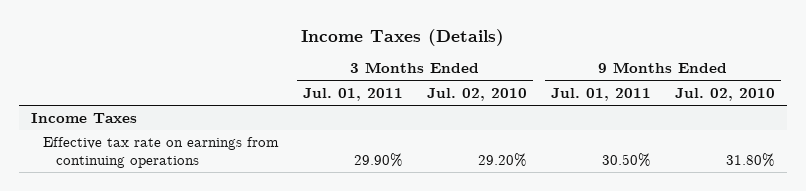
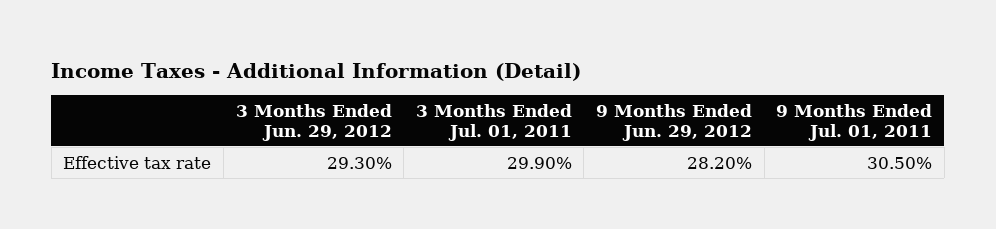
[301,28,505,46] Income Taxes (Details) -> [51,62,582,81] Income Taxes - Additional Information (Detail)
[427,87,528,101] Jul. 02, 2010 -> none
[675,87,776,101] Jul. 02, 2010 -> none
none -> [235,103,392,141] 3 Months Ended Jun. 29, 2012
none -> [596,103,753,141] 9 Months Ended Jun. 29, 2012
[31,113,138,124] Income Taxes -> none
[43,137,280,168] Effective tax rate on earnings from continuing operations -> [63,155,212,169] Effective tax rate

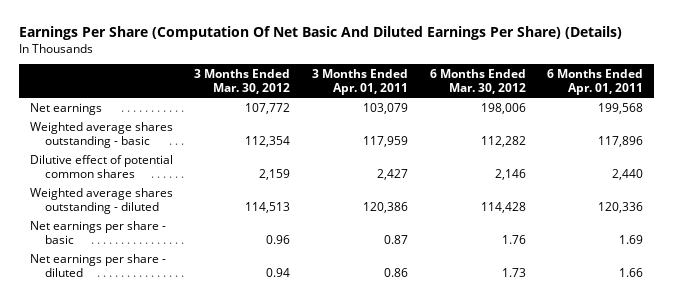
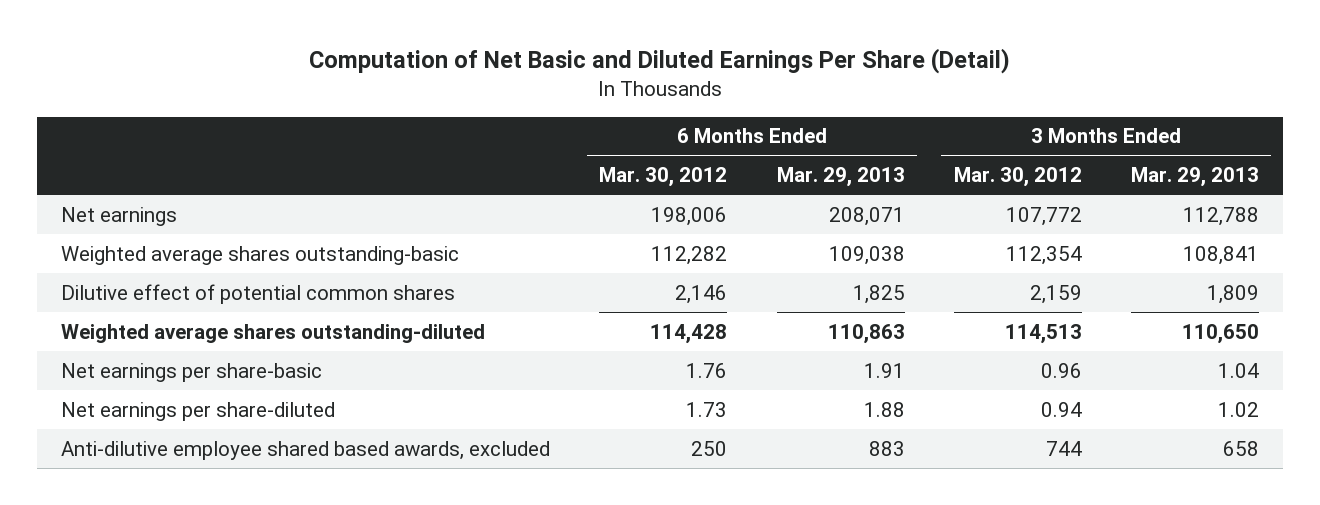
[19,26,623,41] Earnings Per Share (Computation Of Net Basic And Diluted Earnings Per Share) (Details) -> [309,48,1011,75] Computation of Net Basic and Diluted Earnings Per Share (Detail)
[312,68,409,95] 3 Months Ended Apr. 01, 2011 -> none
[547,68,644,95] 6 Months Ended Apr. 01, 2011 -> none
none -> [776,167,905,188] Mar. 29, 2013
none -> [1130,167,1259,188] Mar. 29, 2013
[29,121,173,148] Weighted average shares outstanding - basic -> [61,245,460,265] Weighted average shares outstanding-basic
[29,187,173,214] Weighted average shares outstanding - diluted -> [61,323,486,343] Weighted average shares outstanding-diluted
[29,220,166,244] Net earnings per share - basic -> [61,362,323,382] Net earnings per share-basic
[29,253,166,277] Net earnings per share - diluted -> [61,401,336,421] Net earnings per share-diluted
none -> [61,440,551,460] Anti-dilutive employee shared based awards, excluded

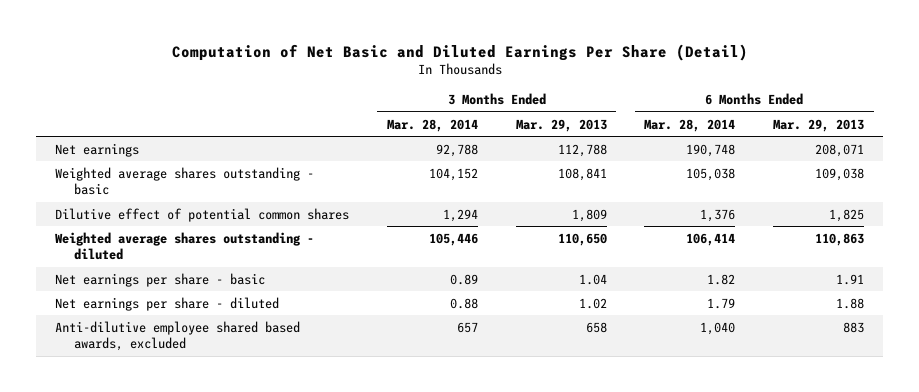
[599,167,728,188] Mar. 30, 2012 -> none
[953,167,1082,188] Mar. 30, 2012 -> none
none -> [386,118,478,132] Mar. 28, 2014
none -> [644,118,736,132] Mar. 28, 2014
[61,245,460,265] Weighted average shares outstanding-basic -> [54,166,314,196] Weighted average shares outstanding - basic
[61,323,486,343] Weighted average shares outstanding-diluted -> [54,231,314,261] Weighted average shares outstanding - diluted
[61,362,323,382] Net earnings per share-basic -> [54,272,265,287] Net earnings per share - basic
[61,401,336,421] Net earnings per share-diluted -> [54,296,279,311] Net earnings per share - diluted

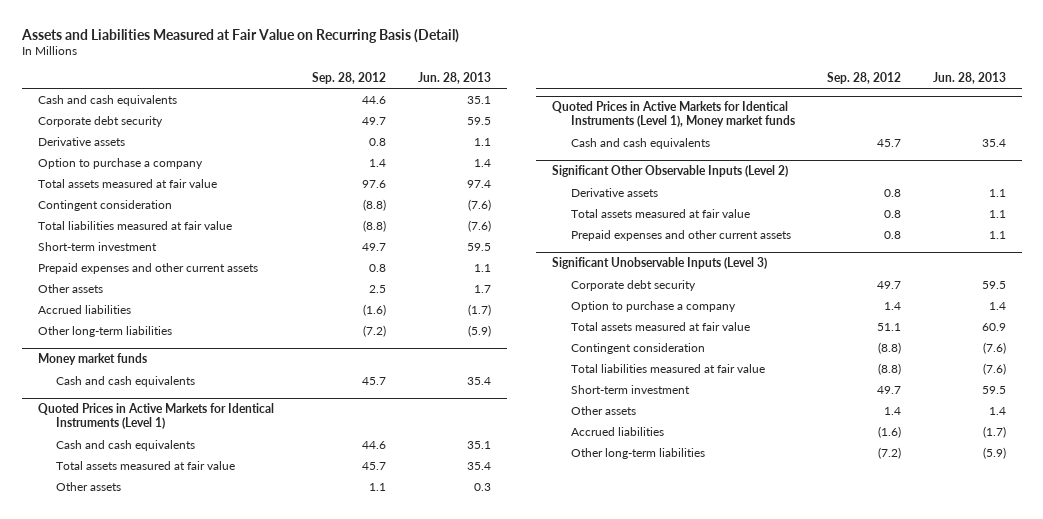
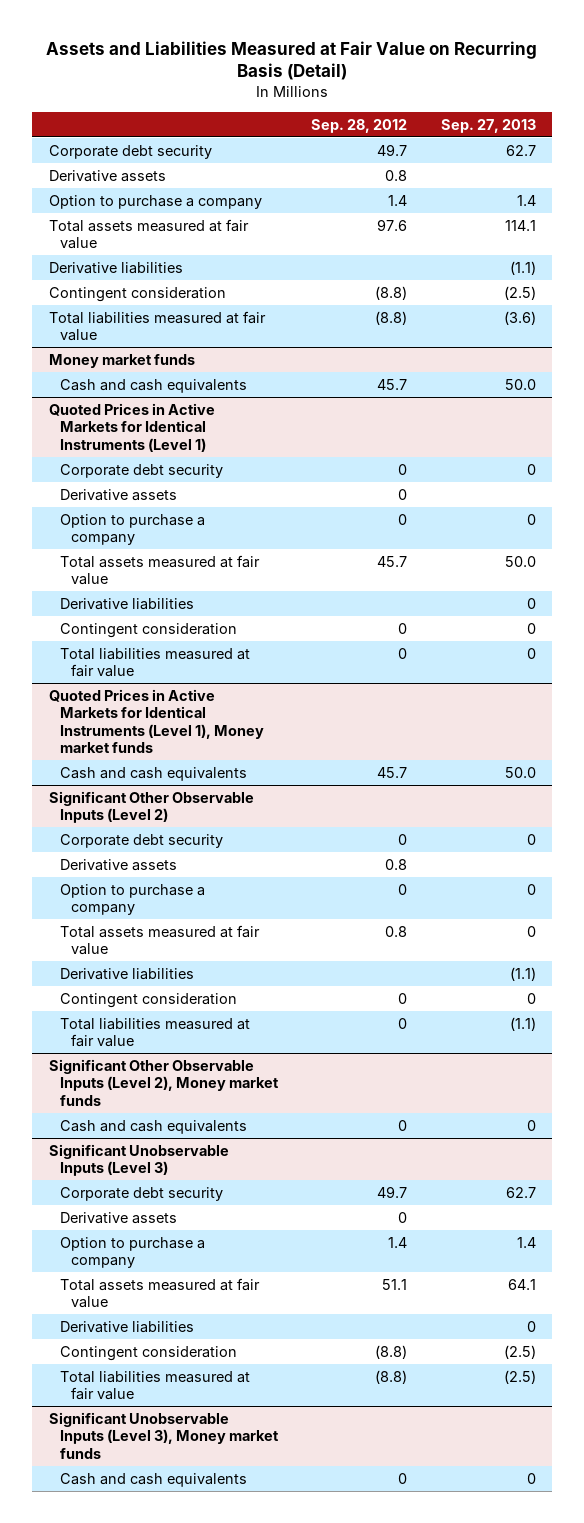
[418,71,492,84] Jun. 28, 2013 -> none
none -> [440,118,536,133] Sep. 27, 2013
[37,94,177,106] Cash and cash equivalents -> none
none -> [48,261,183,274] Derivative liabilities
[37,241,157,251] Short-term investment -> none
[37,262,258,274] Prepaid expenses and other current assets -> none
[37,283,103,293] Other assets -> none
[37,304,131,314] Accrued liabilities -> none
[37,325,172,337] Other long-term liabilities -> none
[56,439,196,451] Cash and cash equivalents -> none
none -> [60,463,224,478] Corporate debt security
none -> [60,488,178,501] Derivative assets
none -> [60,513,206,546] Option to purchase a company
[56,481,122,491] Other assets -> none
none -> [60,597,195,610] Derivative liabilities
none -> [60,622,238,638] Contingent consideration
none -> [60,647,251,678] Total liabilities measured at fair value
none -> [60,833,224,848] Corporate debt security
none -> [60,883,206,916] Option to purchase a company
[570,229,791,241] Prepaid expenses and other current assets -> none
none -> [60,967,195,980] Derivative liabilities
none -> [60,992,238,1008] Contingent consideration
none -> [60,1017,251,1048] Total liabilities measured at fair value
none -> [48,1058,280,1106] Significant Other Observable Inputs (Level 2), Money market funds
none -> [60,1119,248,1134] Cash and cash equivalents
none -> [60,1211,178,1224] Derivative assets
none -> [60,1320,195,1333] Derivative liabilities
[570,384,690,394] Short-term investment -> none
[570,405,636,415] Other assets -> none
[570,426,664,436] Accrued liabilities -> none
[570,447,705,459] Other long-term liabilities -> none
none -> [48,1411,280,1459] Significant Unobservable Inputs (Level 3), Money market funds
none -> [60,1472,248,1487] Cash and cash equivalents

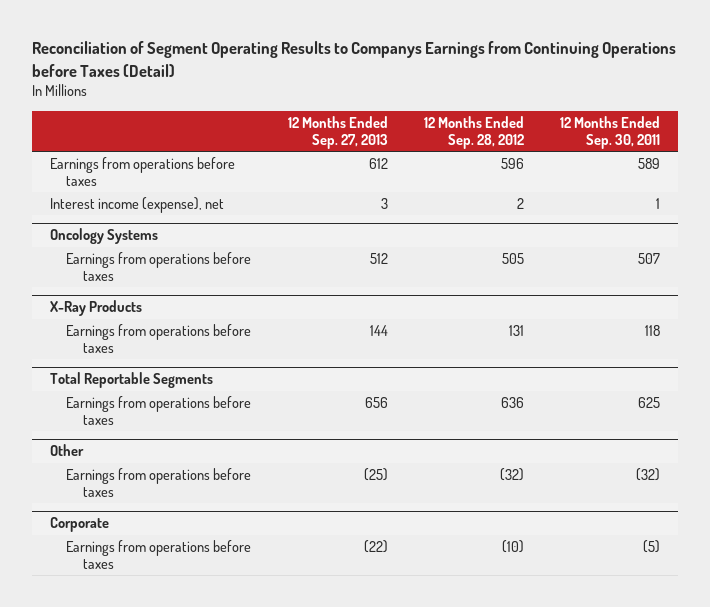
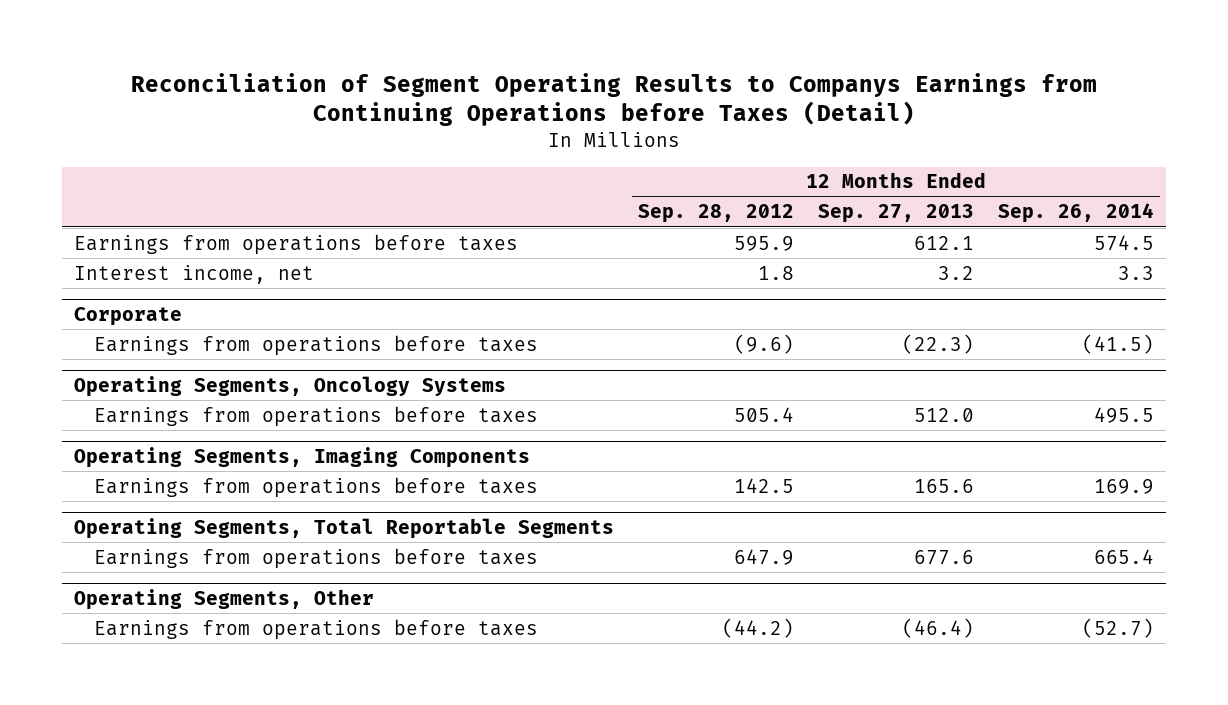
[559,115,660,149] 12 Months Ended Sep. 30, 2011 -> none
none -> [997,203,1154,224] Sep. 26, 2014
[50,228,159,245] Oncology Systems -> none
[66,251,252,281] Earnings from operations before taxes -> none
[50,300,143,317] X-Ray Products -> none
[66,323,252,353] Earnings from operations before taxes -> none
[50,372,214,389] Total Reportable Segments -> none
[66,395,252,425] Earnings from operations before taxes -> none
[50,444,85,457] Other -> none
[66,467,252,497] Earnings from operations before taxes -> none
[368,157,388,169] 612 -> [913,235,974,250] 612.1
[500,157,524,169] 596 -> [733,235,794,251] 595.9
[50,196,225,213] Interest income (expense), net -> [73,264,314,284] Interest income, net
[380,197,388,209] 3 -> [937,265,974,280] 3.2
[516,197,524,209] 2 -> [757,265,794,280] 1.8
[363,539,388,553] (22) -> [901,333,974,354] (22.3)
[501,539,524,553] (10) -> [733,333,794,354] (9.6)
none -> [73,376,506,398] Operating Segments, Oncology Systems
none -> [94,405,539,427] Earnings from operations before taxes
none -> [73,447,530,469] Operating Segments, Imaging Components
none -> [94,476,539,498] Earnings from operations before taxes
none -> [73,518,614,540] Operating Segments, Total Reportable Segments
none -> [94,547,539,569] Earnings from operations before taxes
none -> [73,589,374,611] Operating Segments, Other
none -> [94,618,539,640] Earnings from operations before taxes

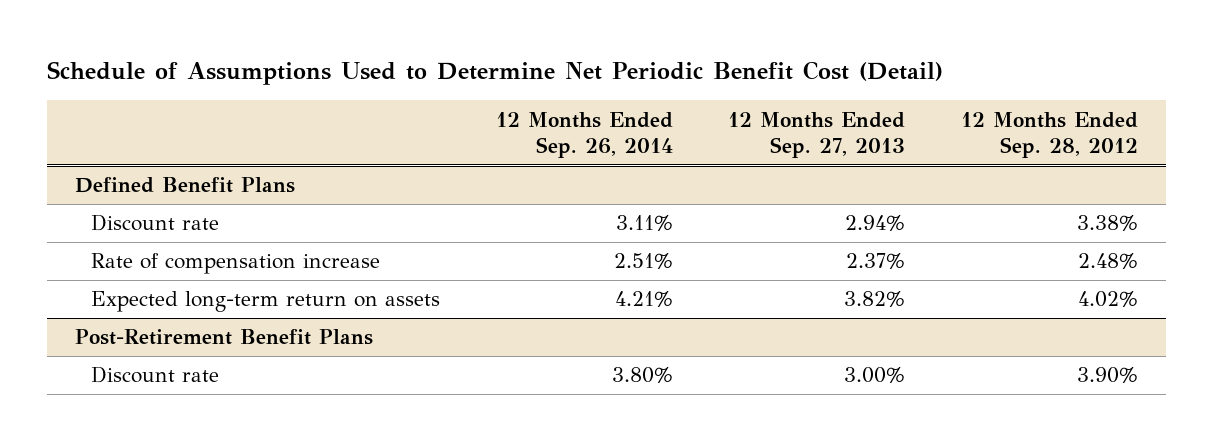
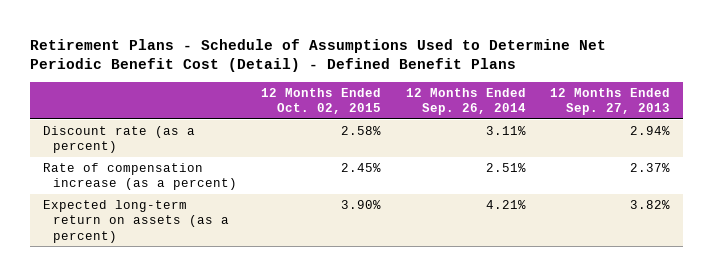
[46,61,943,86] Schedule of Assumptions Used to Determine Net Periodic Benefit Cost (Detail) -> [30,38,607,73] Retirement Plans - Schedule of Assumptions Used to Determine Net Periodic Benefit Cost (Detail) - Defined Benefit Plans
[961,111,1139,158] 12 Months Ended Sep. 28, 2012 -> none
none -> [261,87,382,115] 12 Months Ended Oct. 02, 2015
[74,177,295,194] Defined Benefit Plans -> none
[74,329,373,346] Post-Retirement Benefit Plans -> none
[90,366,219,384] Discount rate -> none
[90,214,219,232] Discount rate -> [42,126,195,154] Discount rate (as a percent)
[90,253,380,275] Rate of compensation increase -> [42,163,237,191] Rate of compensation increase (as a percent)
[90,291,440,313] Expected long-term return on assets -> [42,200,229,243] Expected long-term return on assets (as a percent)

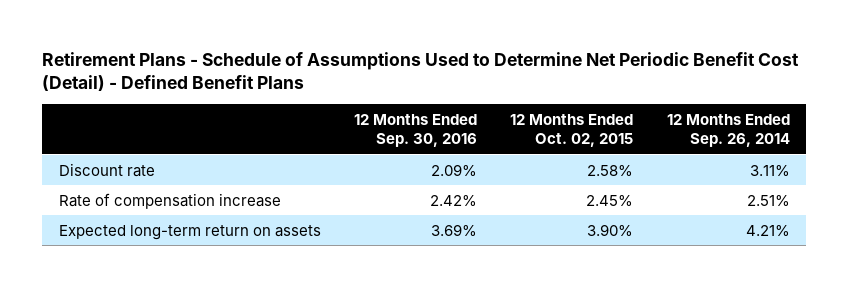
[550,87,671,116] 12 Months Ended Sep. 27, 2013 -> none
none -> [354,113,478,148] 12 Months Ended Sep. 30, 2016
[42,126,195,154] Discount rate (as a percent) -> [58,162,155,177] Discount rate
[42,163,237,191] Rate of compensation increase (as a percent) -> [58,192,281,209] Rate of compensation increase
[42,200,229,243] Expected long-term return on assets (as a percent) -> [58,224,321,240] Expected long-term return on assets

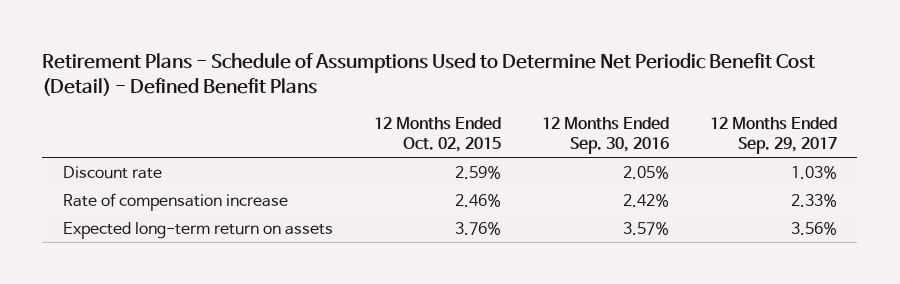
[666,113,790,148] 12 Months Ended Sep. 26, 2014 -> none
none -> [709,116,837,155] 12 Months Ended Sep. 29, 2017
[431,163,478,176] 2.09% -> [622,165,669,179] 2.05%
[587,164,634,176] 2.58% -> [454,165,501,179] 2.59%
[586,194,634,206] 2.45% -> [454,193,501,207] 2.46%
[431,223,478,236] 3.69% -> [622,221,669,235] 3.57%
[587,223,634,236] 3.90% -> [454,221,501,235] 3.76%

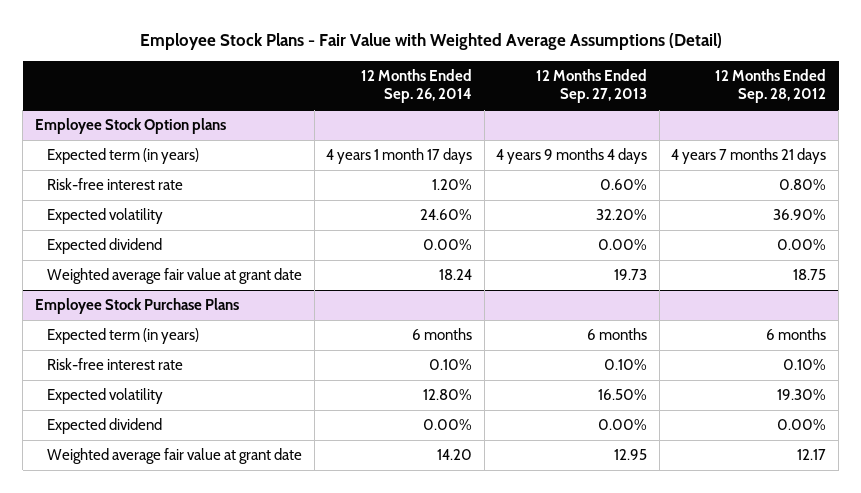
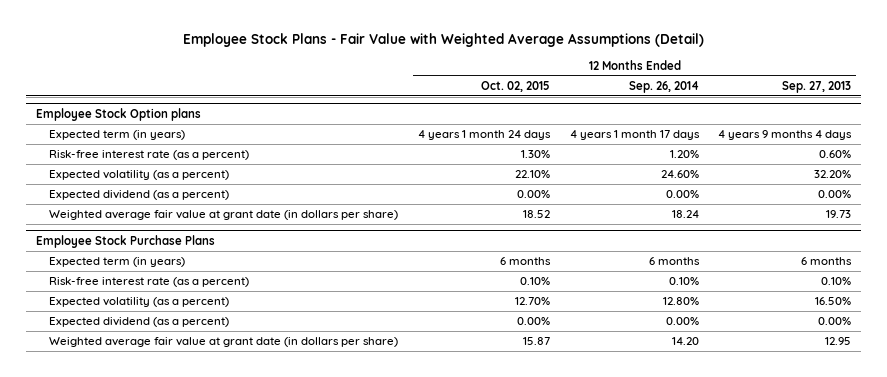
[715,69,827,104] 12 Months Ended Sep. 28, 2012 -> none
none -> [480,80,550,92] Oct. 02, 2015
[47,178,184,191] Risk-free interest rate -> [49,150,250,161] Risk-free interest rate (as a percent)
[47,208,164,225] Expected volatility -> [49,170,230,181] Expected volatility (as a percent)
[47,238,163,255] Expected dividend -> [49,190,230,201] Expected dividend (as a percent)
[47,268,303,285] Weighted average fair value at grant date -> [49,210,399,221] Weighted average fair value at grant date (in dollars per share)
[47,358,184,371] Risk-free interest rate -> [49,277,250,288] Risk-free interest rate (as a percent)
[47,388,164,405] Expected volatility -> [49,297,230,308] Expected volatility (as a percent)
[47,418,163,435] Expected dividend -> [49,317,230,328] Expected dividend (as a percent)
[47,448,303,465] Weighted average fair value at grant date -> [49,337,399,348] Weighted average fair value at grant date (in dollars per share)

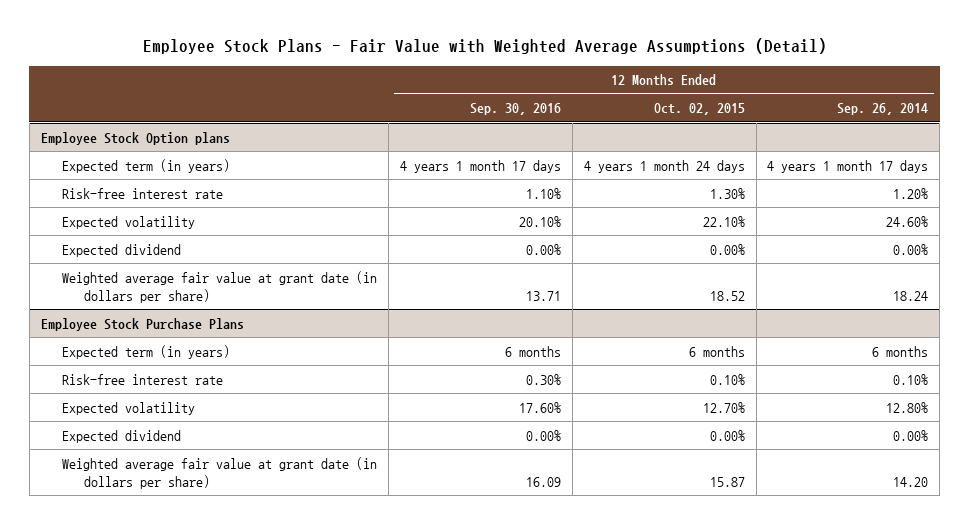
[782,80,852,93] Sep. 27, 2013 -> none
none -> [469,103,561,116] Sep. 30, 2016
[49,150,250,161] Risk-free interest rate (as a percent) -> [62,187,224,199] Risk-free interest rate
[49,170,230,181] Expected volatility (as a percent) -> [62,215,196,229] Expected volatility
[49,190,230,201] Expected dividend (as a percent) -> [62,243,182,257] Expected dividend
[49,277,250,288] Risk-free interest rate (as a percent) -> [62,373,224,385] Risk-free interest rate
[49,297,230,308] Expected volatility (as a percent) -> [62,401,196,415] Expected volatility
[49,317,230,328] Expected dividend (as a percent) -> [62,429,182,443] Expected dividend

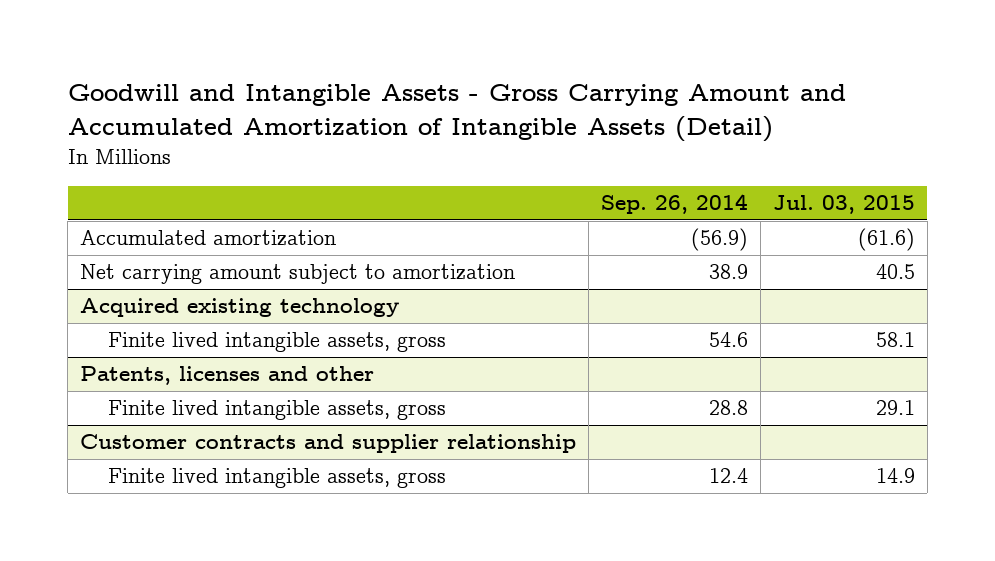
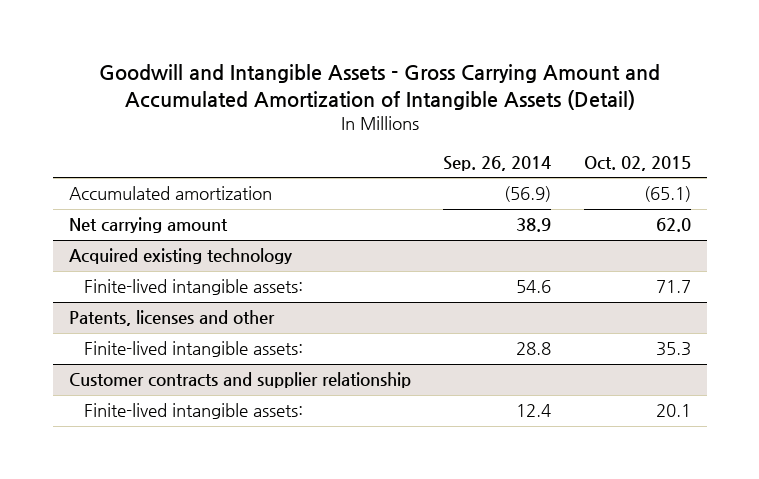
[772,195,915,215] Jul. 03, 2015 -> none
none -> [583,155,691,171] Oct. 02, 2015
[80,264,516,285] Net carrying amount subject to amortization -> [68,217,228,234] Net carrying amount
[107,332,446,353] Finite lived intangible assets, gross -> [84,279,304,296] Finite-lived intangible assets:
[107,400,446,421] Finite lived intangible assets, gross -> [84,341,304,358] Finite-lived intangible assets:
[107,468,446,489] Finite lived intangible assets, gross -> [84,403,304,420] Finite-lived intangible assets:

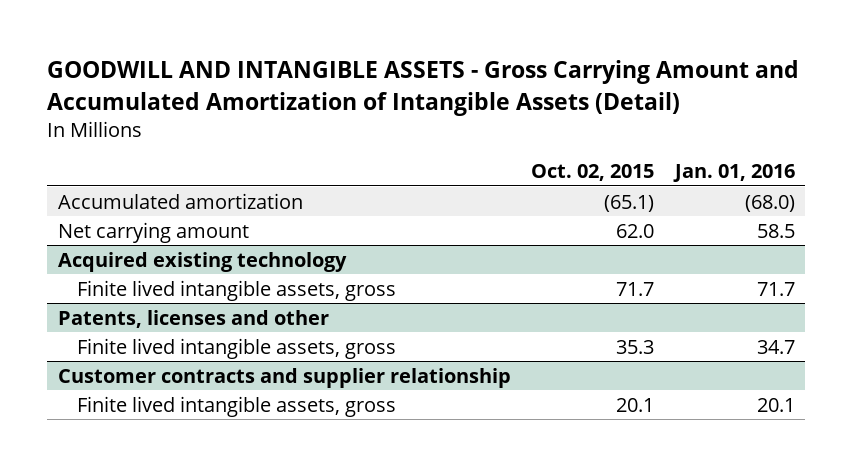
[98,64,660,111] Goodwill and Intangible Assets - Gross Carrying Amount and Accumulated Amortization of Intangible Assets (Detail) -> [47,60,800,116] GOODWILL AND INTANGIBLE ASSETS - Gross Carrying Amount and Accumulated Amortization of Intangible Assets (Detail)
[443,155,552,171] Sep. 26, 2014 -> none
none -> [673,164,796,183] Jan. 01, 2016
[84,279,304,296] Finite-lived intangible assets: -> [77,279,397,301] Finite lived intangible assets, gross
[84,341,304,358] Finite-lived intangible assets: -> [77,337,397,359] Finite lived intangible assets, gross
[84,403,304,420] Finite-lived intangible assets: -> [77,395,397,417] Finite lived intangible assets, gross

